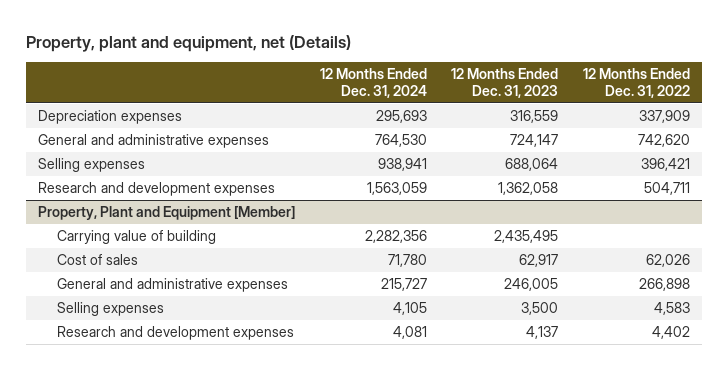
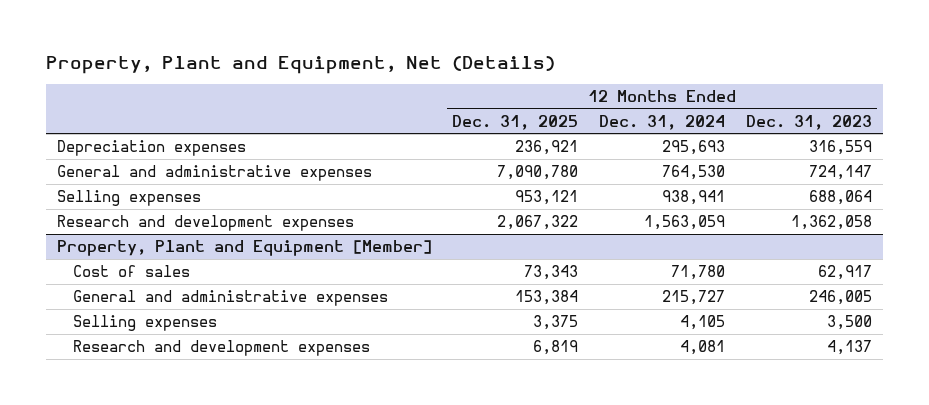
[25,34,351,52] Property, plant and equipment, net (Details) -> [46,56,556,75] Property, Plant and Equipment, Net (Details)
[582,68,690,98] 12 Months Ended Dec. 31, 2022 -> none
none -> [452,114,579,130] Dec. 31, 2025
[56,230,216,245] Carrying value of building -> none

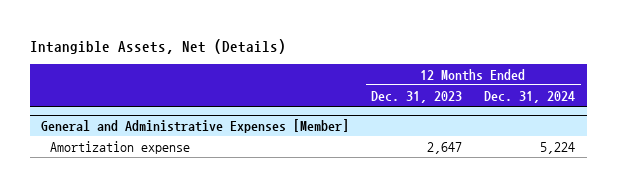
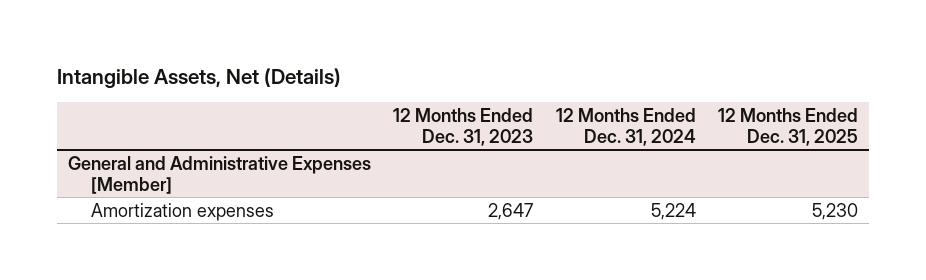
none -> [717,107,858,146] 12 Months Ended Dec. 31, 2025
[50,140,191,154] Amortization expense -> [91,202,275,221] Amortization expenses

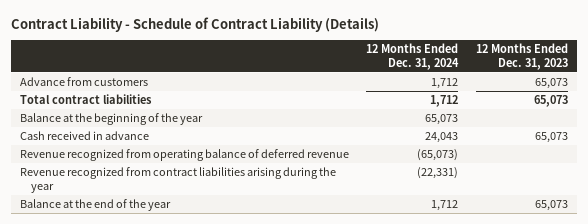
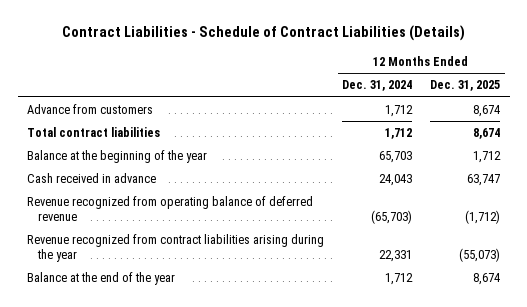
[11,16,380,32] Contract Liability - Schedule of Contract Liability (Details) -> [61,25,465,42] Contract Liabilities - Schedule of Contract Liabilities (Details)
[475,43,568,70] 12 Months Ended Dec. 31, 2023 -> none
none -> [430,80,501,92] Dec. 31, 2025
[425,114,459,126] 65,073 -> [379,151,413,164] 65,703
[417,149,459,162] (65,073) -> [371,209,413,224] (65,703)
[417,167,459,180] (22,331) -> [379,249,413,262] 22,331

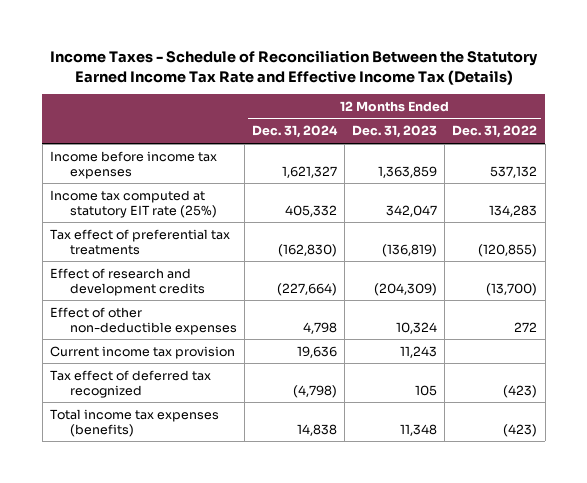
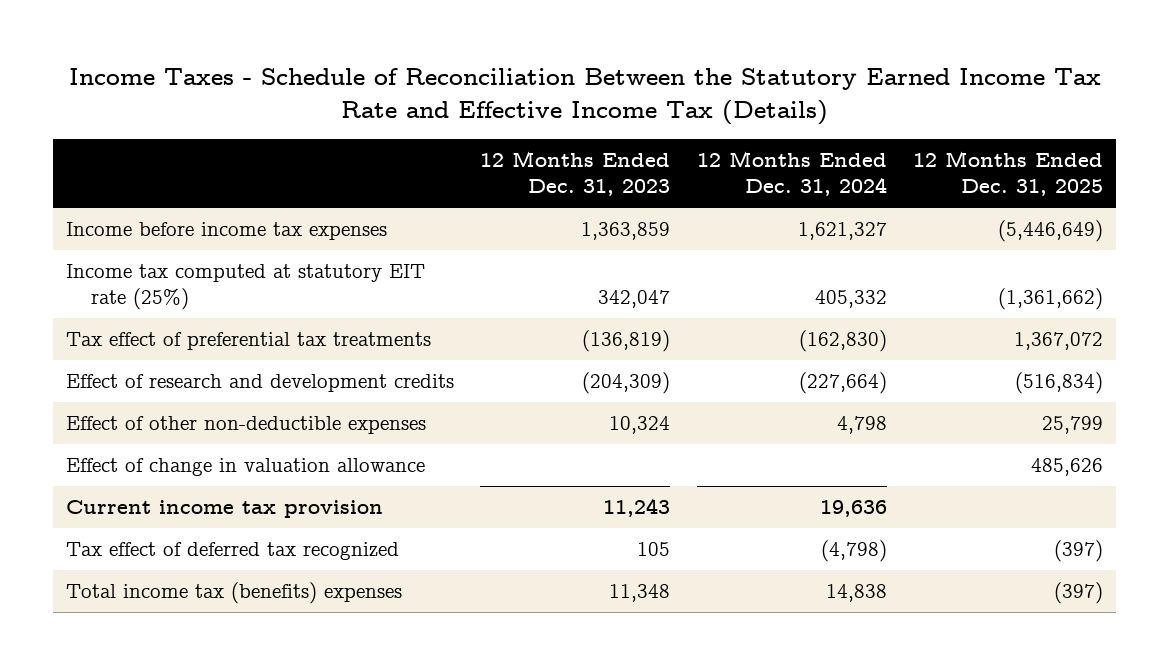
[452,125,538,139] Dec. 31, 2022 -> none
none -> [913,151,1104,197] 12 Months Ended Dec. 31, 2025
none -> [65,458,425,477] Effect of change in valuation allowance
[50,408,220,437] Total income tax expenses (benefits) -> [65,582,402,605] Total income tax (benefits) expenses

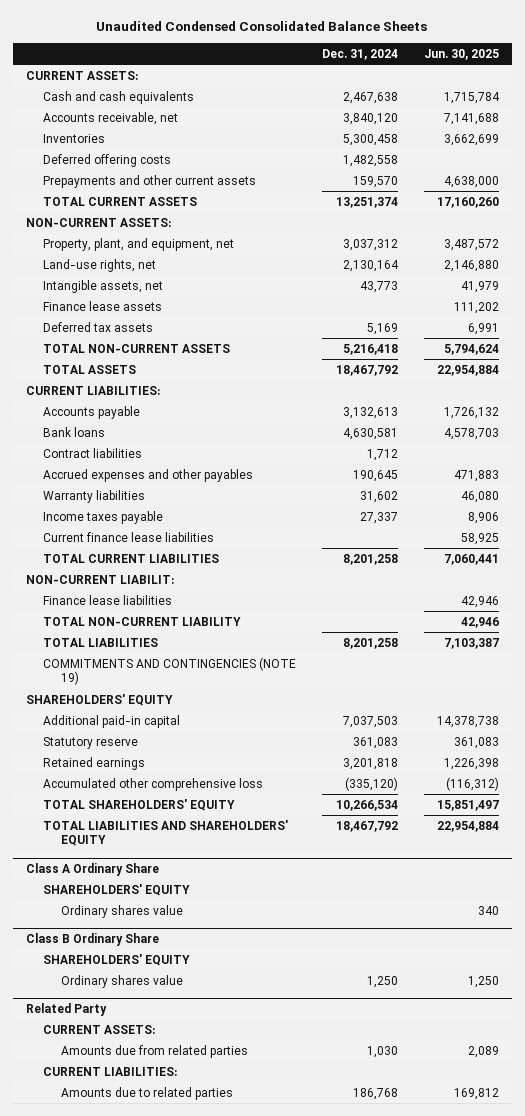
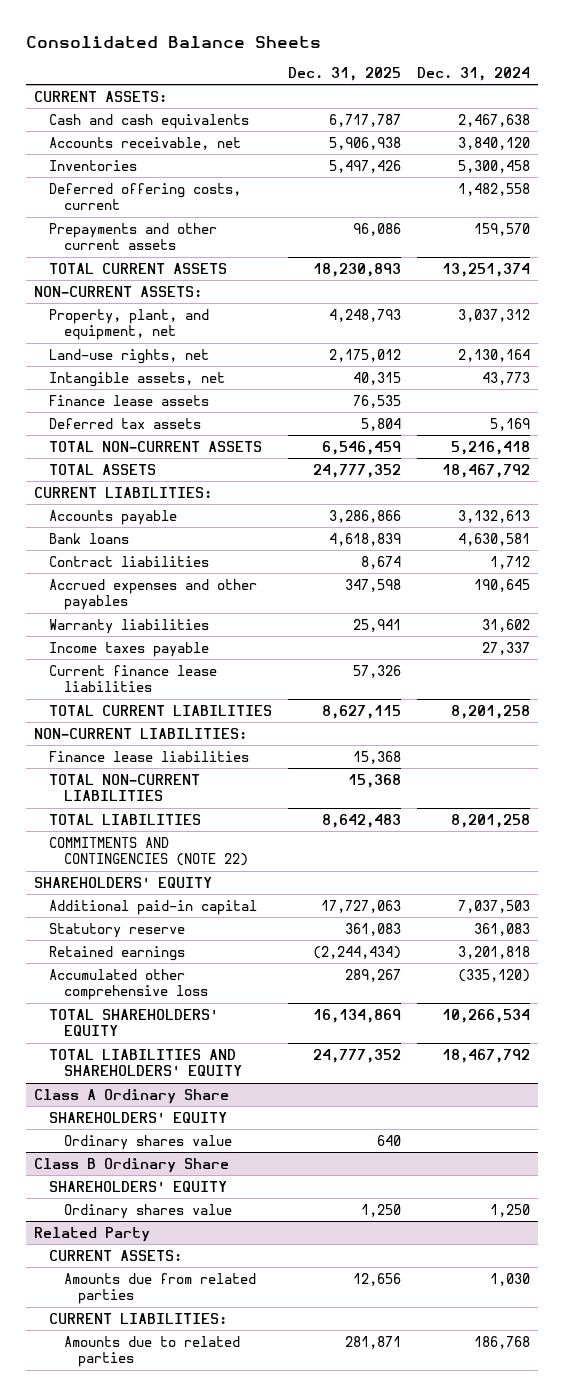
[96,21,428,32] Unaudited Condensed Consolidated Balance Sheets -> [26,35,322,48] Consolidated Balance Sheets
[424,48,500,60] Jun. 30, 2025 -> none
none -> [288,66,402,81] Dec. 31, 2025
[43,153,172,167] Deferred offering costs -> [49,182,242,211] Deferred offering costs, current
[25,574,174,584] NON-CURRENT LIABILIT: -> [34,727,248,739] NON-CURRENT LIABILITIES:
[43,616,242,626] TOTAL NON-CURRENT LIABILITY -> [49,773,201,802] TOTAL NON-CURRENT LIABILITIES
[43,656,297,686] COMMITMENTS AND CONTINGENCIES (NOTE 19) -> [49,836,248,867] COMMITMENTS AND CONTINGENCIES (NOTE 22)

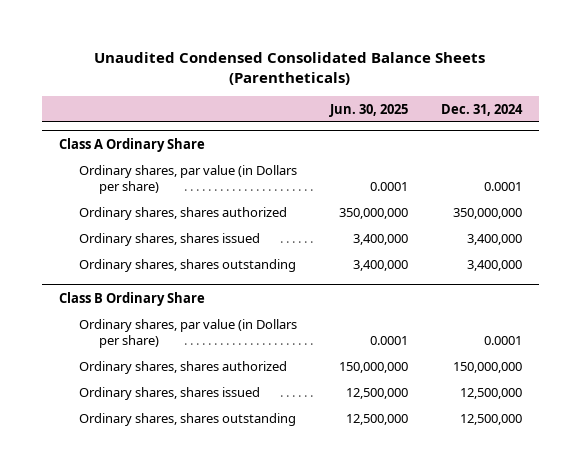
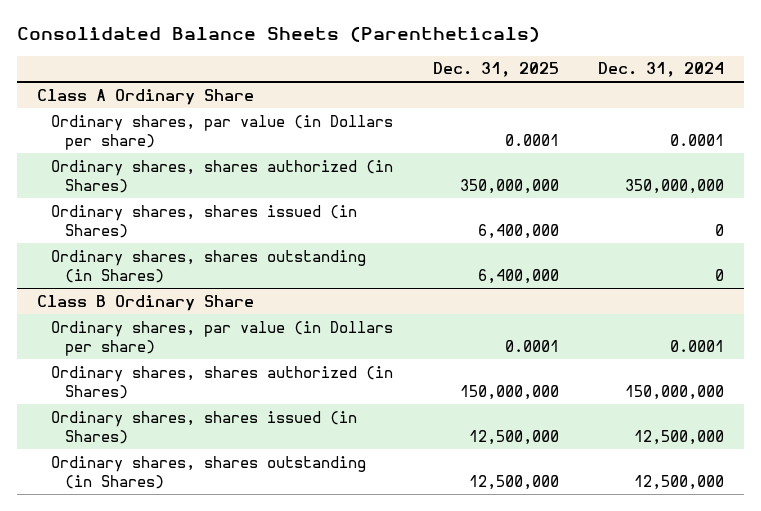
[94,51,486,85] Unaudited Condensed Consolidated Balance Sheets (Parentheticals) -> [17,26,541,43] Consolidated Balance Sheets (Parentheticals)
[329,103,409,117] Jun. 30, 2025 -> none
none -> [432,62,559,78] Dec. 31, 2025
[78,206,287,220] Ordinary shares, shares authorized -> [51,159,394,193] Ordinary shares, shares authorized (in Shares)
[78,232,260,246] Ordinary shares, shares issued -> [51,204,358,238] Ordinary shares, shares issued (in Shares)
[467,233,523,245] 3,400,000 -> [715,223,725,236] 0
[78,258,296,272] Ordinary shares, shares outstanding -> [51,249,367,283] Ordinary shares, shares outstanding (in Shares)
[467,259,523,271] 3,400,000 -> [715,268,725,281] 0
[78,360,287,374] Ordinary shares, shares authorized -> [51,365,394,399] Ordinary shares, shares authorized (in Shares)
[78,386,260,400] Ordinary shares, shares issued -> [51,410,358,444] Ordinary shares, shares issued (in Shares)
[78,412,296,426] Ordinary shares, shares outstanding -> [51,455,367,489] Ordinary shares, shares outstanding (in Shares)

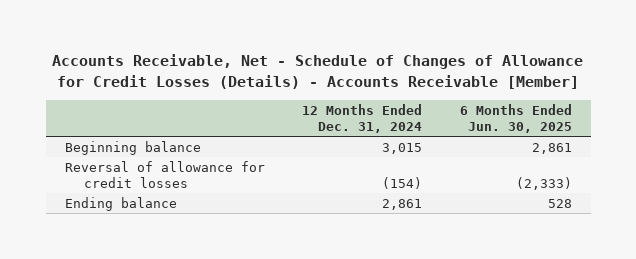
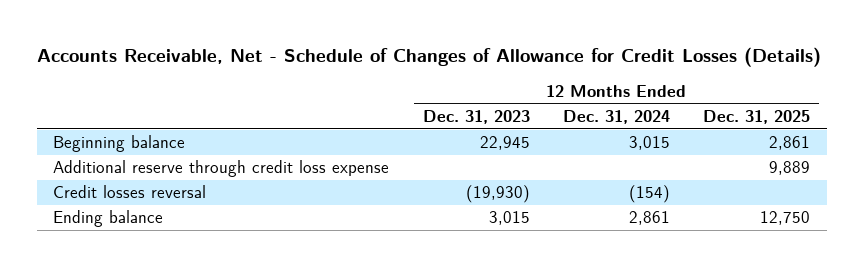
[52,54,584,89] Accounts Receivable, Net - Schedule of Changes of Allowance for Credit Losses (Details) - Accounts Receivable [Member] -> [36,47,821,68] Accounts Receivable, Net - Schedule of Changes of Allowance for Credit Losses (Details)
[459,103,572,133] 6 Months Ended Jun. 30, 2025 -> none
none -> [422,110,530,125] Dec. 31, 2023
none -> [703,110,811,125] Dec. 31, 2025
none -> [53,160,390,178] Additional reserve through credit loss expense
[64,160,265,188] Reversal of allowance for credit losses -> [53,185,207,199] Credit losses reversal

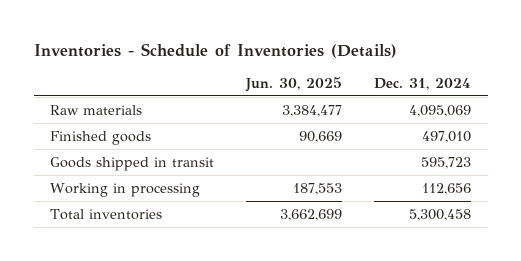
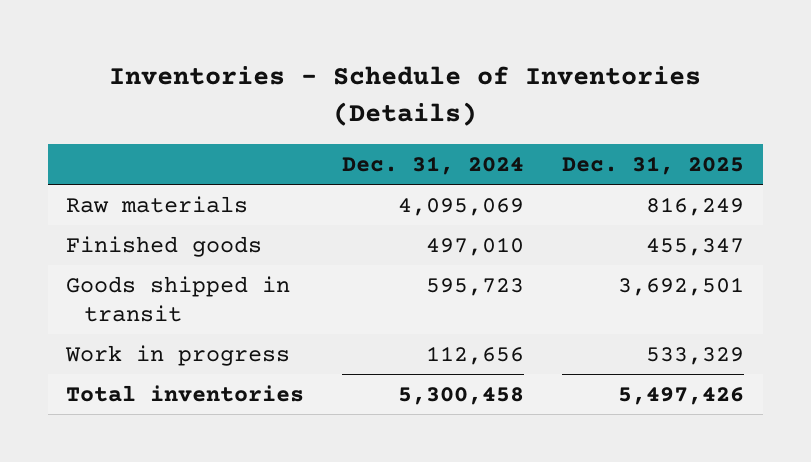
[245,77,343,93] Jun. 30, 2025 -> none
none -> [562,156,745,176] Dec. 31, 2025
[49,182,200,197] Working in processing -> [65,344,291,366] Work in progress

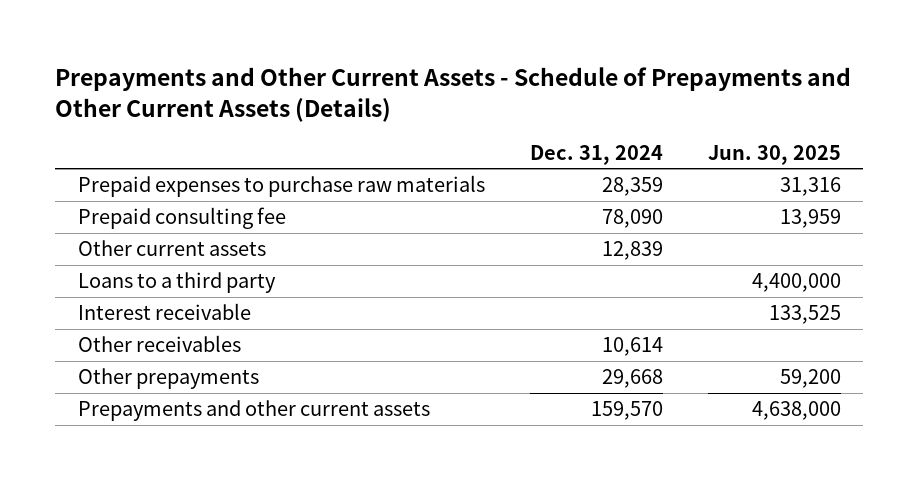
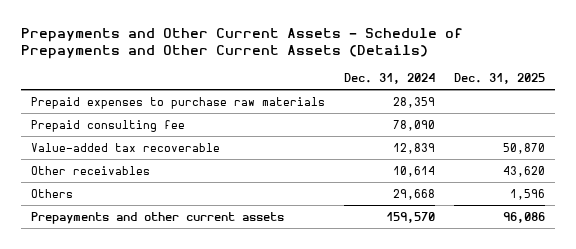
[707,144,841,165] Jun. 30, 2025 -> none
none -> [454,73,546,85] Dec. 31, 2025
[77,272,276,294] Loans to a third party -> none
[77,303,251,321] Interest receivable -> none
[77,240,266,257] Other current assets -> [30,142,220,152] Value-added tax recoverable
[77,368,259,390] Other prepayments -> [30,188,73,198] Others

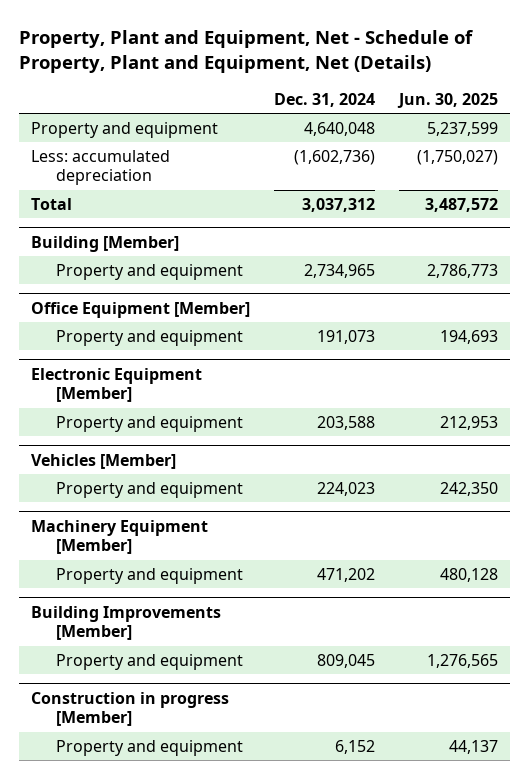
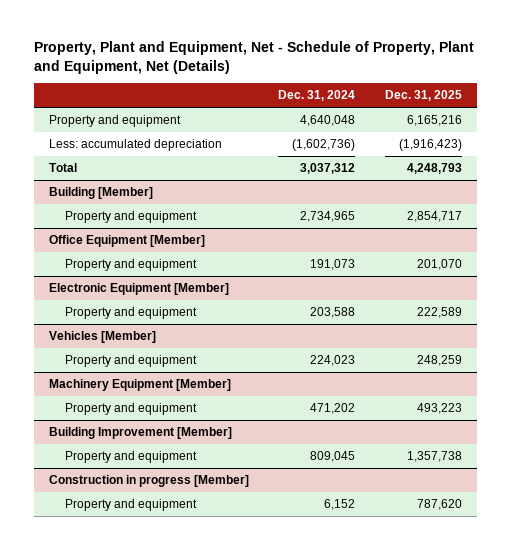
[396,92,498,108] Jun. 30, 2025 -> none
none -> [384,90,462,102] Dec. 31, 2025
[31,605,222,641] Building Improvements [Member] -> [48,427,232,440] Building Improvement [Member]

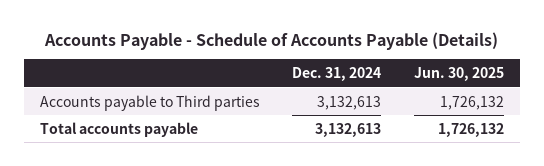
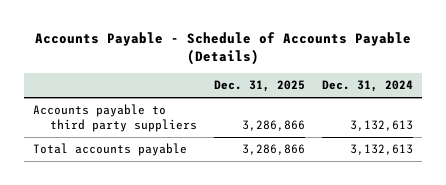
[413,67,504,82] Jun. 30, 2025 -> none
none -> [214,80,306,93] Dec. 31, 2025
[40,94,261,111] Accounts payable to Third parties -> [32,104,198,133] Accounts payable to third party suppliers

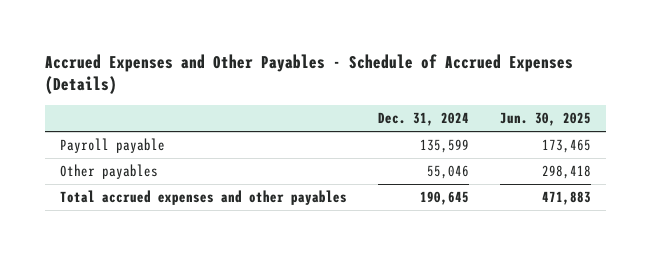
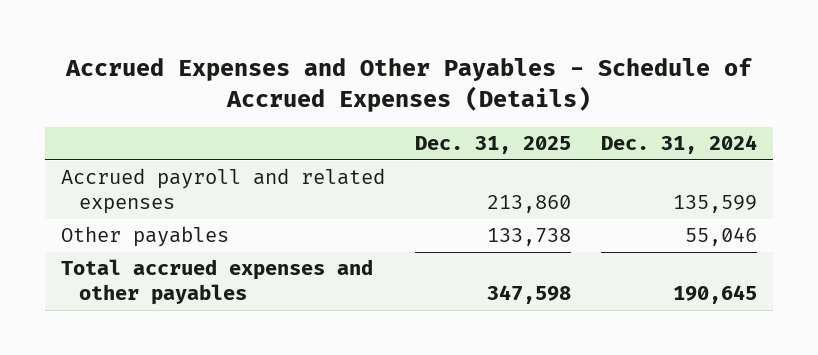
[499,112,591,127] Jun. 30, 2025 -> none
none -> [415,136,572,155] Dec. 31, 2025
[60,138,166,154] Payroll payable -> [60,168,385,215] Accrued payroll and related expenses

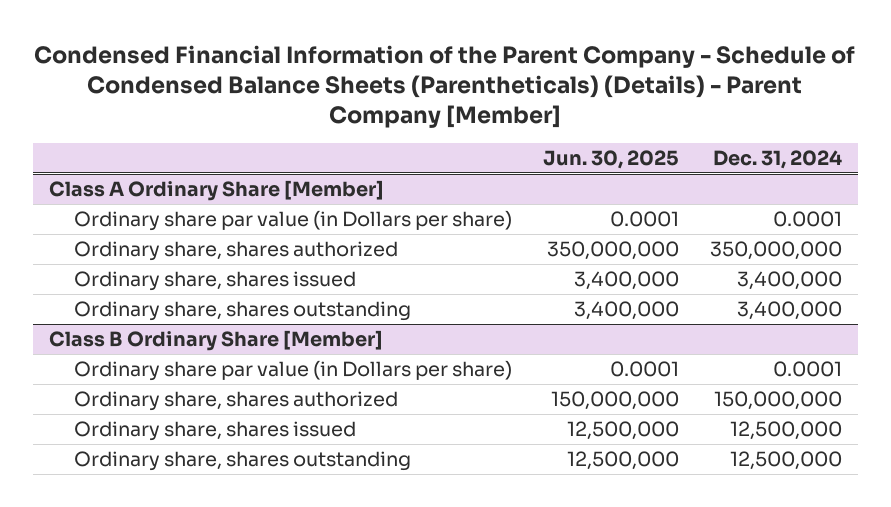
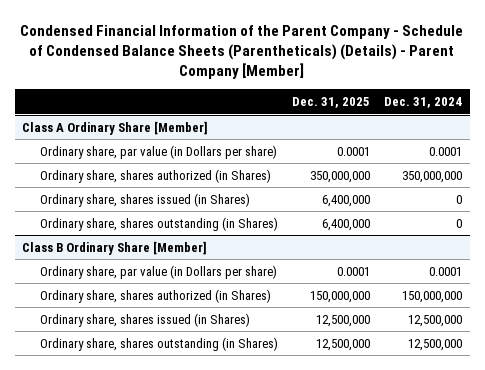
[542,149,679,169] Jun. 30, 2025 -> none
none -> [292,97,371,109] Dec. 31, 2025
[73,210,512,232] Ordinary share par value (in Dollars per share) -> [39,144,277,159] Ordinary share, par value (in Dollars per share)
[73,241,398,262] Ordinary share, shares authorized -> [39,168,271,183] Ordinary share, shares authorized (in Shares)
[73,271,356,292] Ordinary share, shares issued -> [39,192,250,207] Ordinary share, shares issued (in Shares)
[737,271,843,291] 3,400,000 -> [456,194,463,204] 0
[73,301,411,322] Ordinary share, shares outstanding -> [39,216,278,231] Ordinary share, shares outstanding (in Shares)
[737,301,843,321] 3,400,000 -> [456,218,463,228] 0
[73,360,512,382] Ordinary share par value (in Dollars per share) -> [39,264,277,279] Ordinary share, par value (in Dollars per share)
[73,391,398,412] Ordinary share, shares authorized -> [39,288,271,303] Ordinary share, shares authorized (in Shares)
[73,421,356,442] Ordinary share, shares issued -> [39,312,250,327] Ordinary share, shares issued (in Shares)
[73,451,411,472] Ordinary share, shares outstanding -> [39,336,278,351] Ordinary share, shares outstanding (in Shares)

